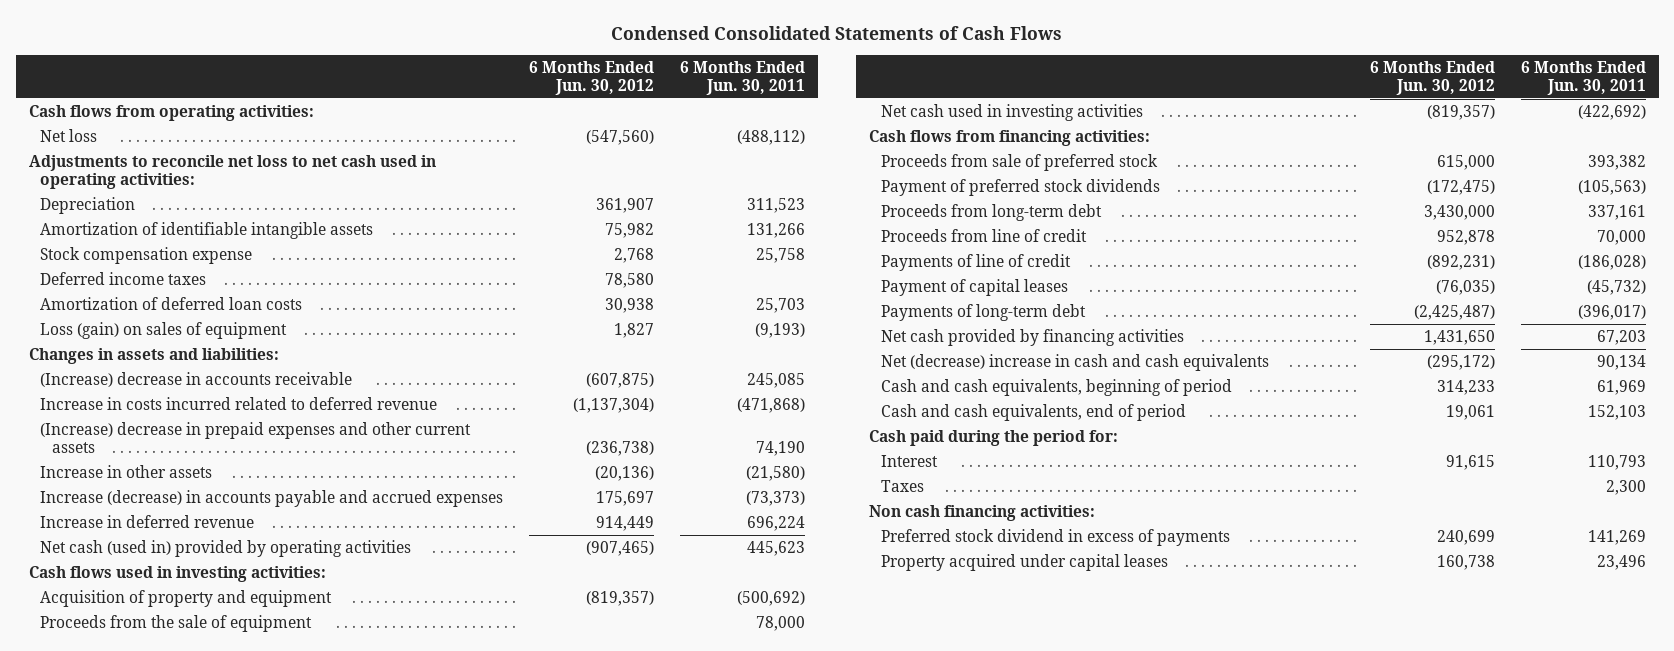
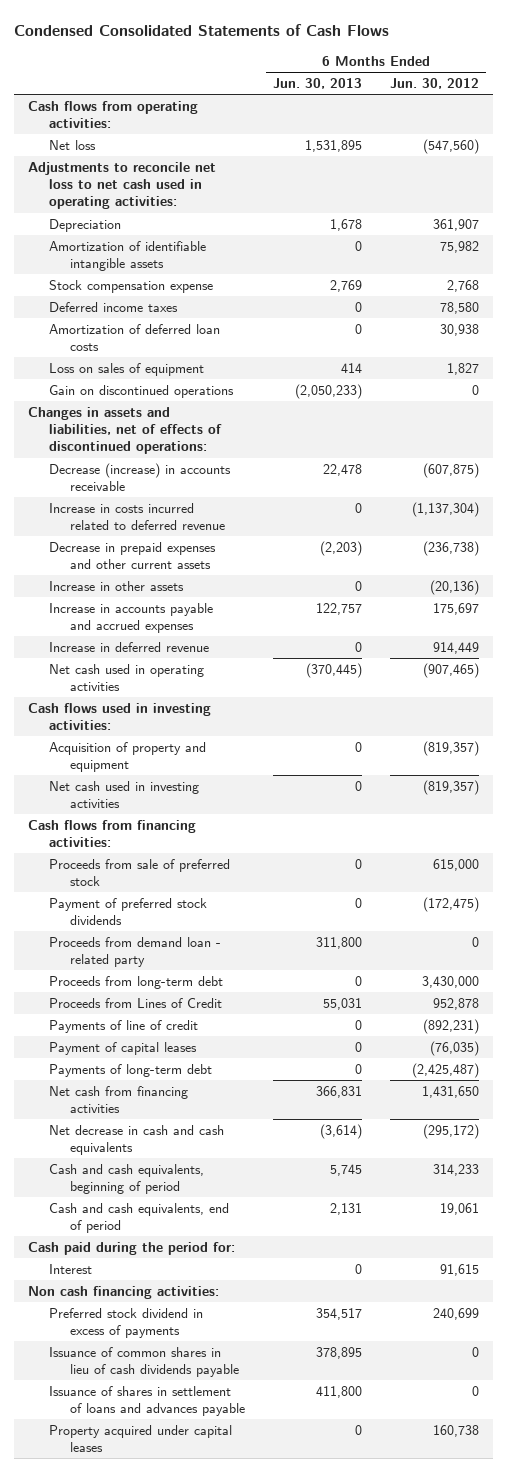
[679,61,805,95] 6 Months Ended Jun. 30, 2011 -> none
none -> [272,78,362,90] Jun. 30, 2013
[40,322,288,340] Loss (gain) on sales of equipment -> [48,363,204,377] Loss on sales of equipment
none -> [48,385,234,399] Gain on discontinued operations
[28,348,279,365] Changes in assets and liabilities: -> [28,407,222,455] Changes in assets and liabilities, net of effects of discontinued operations:
[40,372,353,388] (Increase) decrease in accounts receivable -> [48,463,231,492] Decrease (increase) in accounts receivable
[40,422,472,453] (Increase) decrease in prepaid expenses and other current assets -> [48,542,216,570] Decrease in prepaid expenses and other current assets
[40,490,504,508] Increase (decrease) in accounts payable and accrued expenses -> [48,603,213,634] Increase in accounts payable and accrued expenses
[40,540,412,558] Net cash (used in) provided by operating activities -> [48,664,204,692] Net cash used in operating activities
[40,615,313,633] Proceeds from the sale of equipment -> none
none -> [48,937,221,968] Proceeds from demand loan - related party
[880,229,1087,243] Proceeds from line of credit -> [48,998,222,1009] Proceeds from Lines of Credit
[880,329,1184,347] Net cash provided by financing activities -> [48,1086,188,1114] Net cash from financing activities
[880,354,1269,372] Net (decrease) increase in cash and cash equivalents -> [48,1125,224,1156] Net decrease in cash and cash equivalents
[880,480,924,493] Taxes -> none
none -> [48,1347,239,1378] Issuance of common shares in lieu of cash dividends payable
none -> [48,1386,245,1417] Issuance of shares in settlement of loans and advances payable

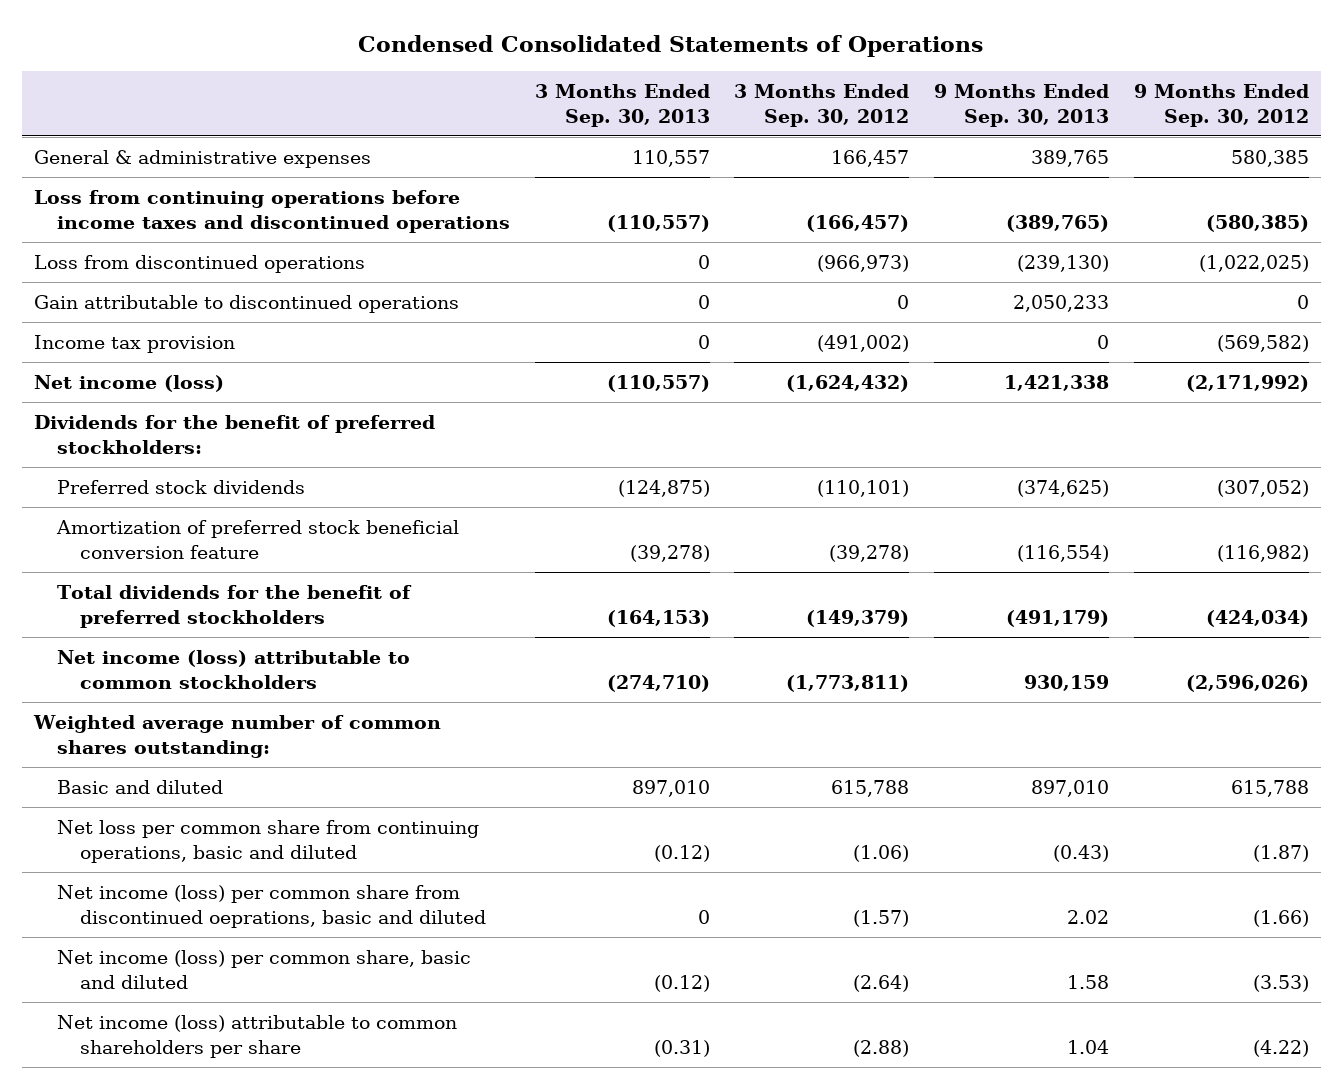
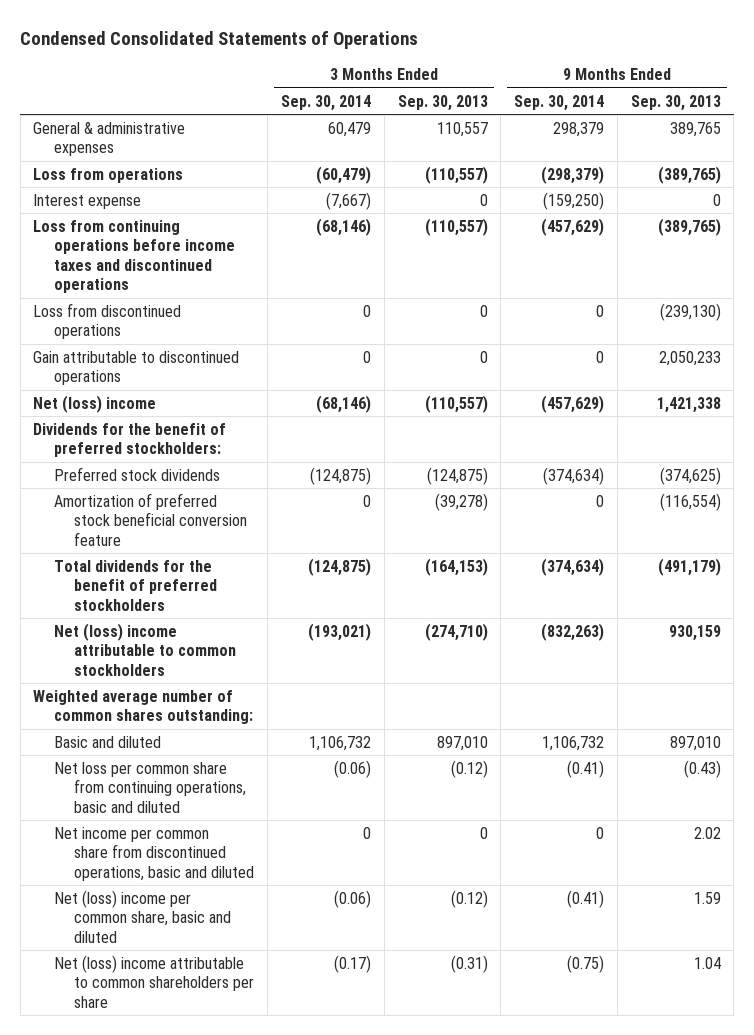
[734,84,910,128] 3 Months Ended Sep. 30, 2012 -> none
[1133,84,1309,128] 9 Months Ended Sep. 30, 2012 -> none
none -> [280,94,371,111] Sep. 30, 2014
none -> [514,94,605,111] Sep. 30, 2014
none -> [33,167,184,183] Loss from operations
none -> [33,193,142,209] Interest expense
[34,334,236,353] Income tax provision -> none
[34,374,225,392] Net income (loss) -> [33,394,157,413] Net (loss) income
[57,649,411,689] Net income (loss) attributable to common stockholders -> [53,622,237,676] Net (loss) income attributable to common stockholders
[57,884,487,928] Net income (loss) per common share from discontinued oeprations, basic and diluted -> [53,826,255,881] Net income per common share from discontinued operations, basic and diluted
[57,949,472,989] Net income (loss) per common share, basic and diluted -> [53,889,232,943] Net (loss) income per common share, basic and diluted
[1066,974,1109,989] 1.58 -> [693,891,721,904] 1.59
[57,1014,458,1058] Net income (loss) attributable to common shareholders per share -> [53,954,255,1008] Net (loss) income attributable to common shareholders per share

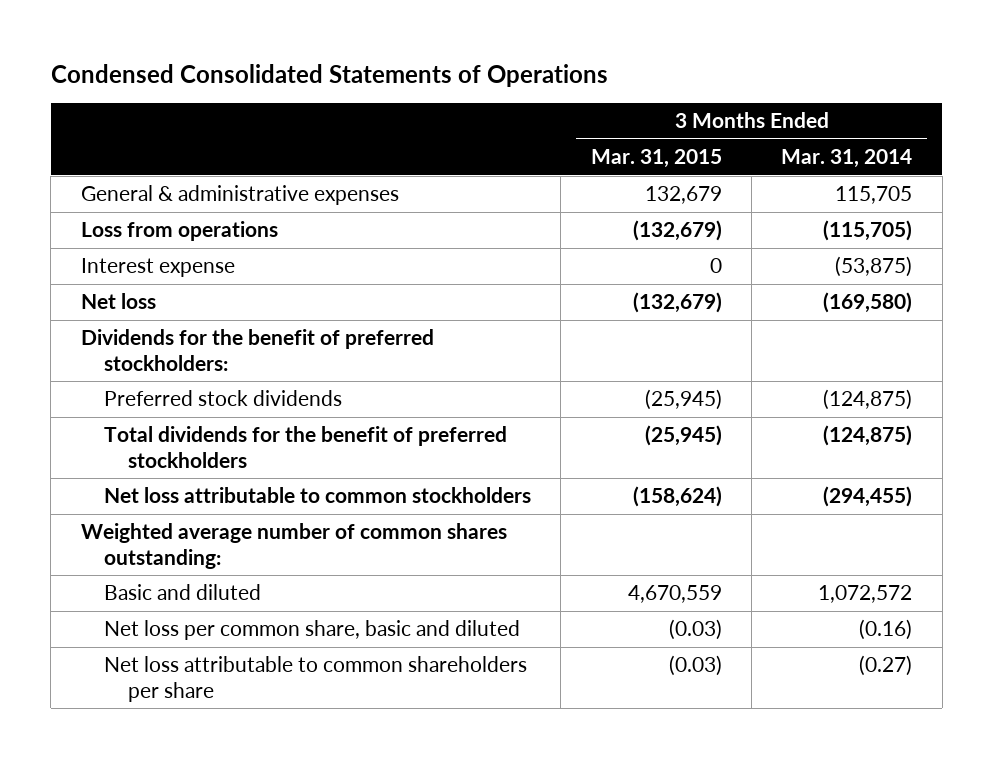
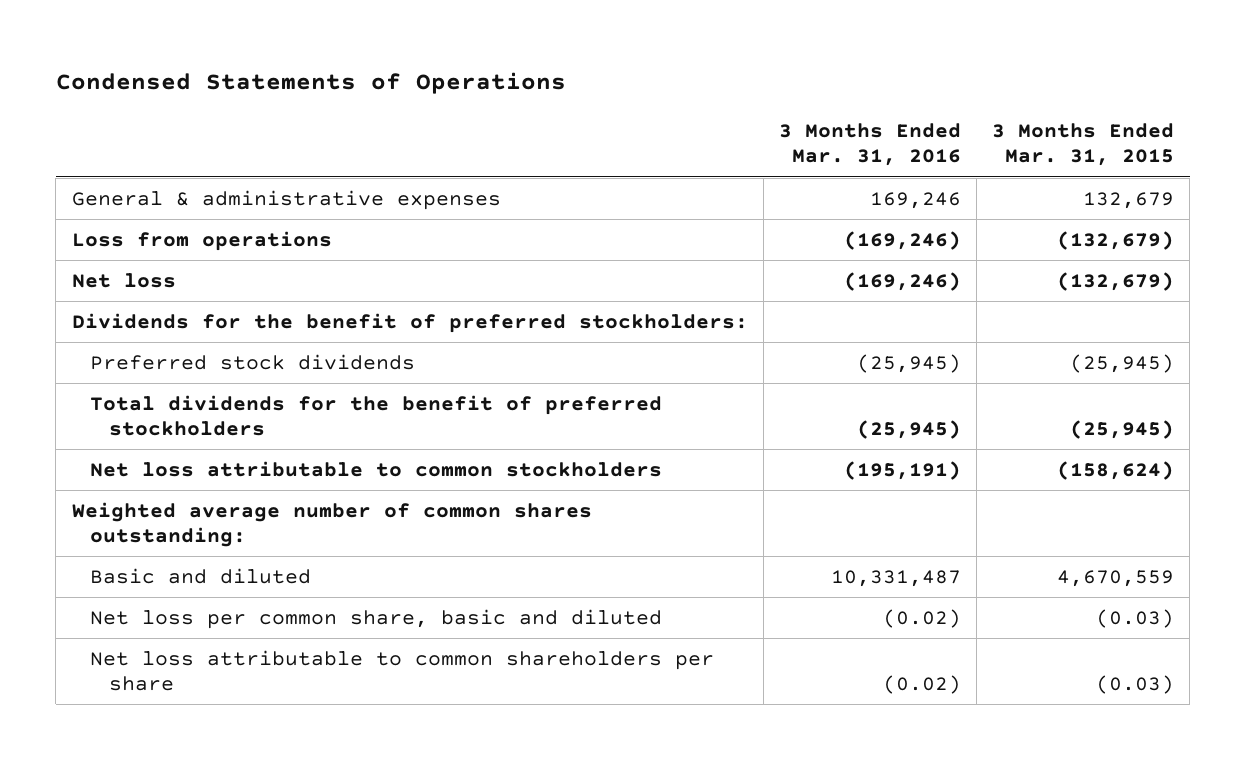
[50,63,608,87] Condensed Consolidated Statements of Operations -> [55,72,566,95] Condensed Statements of Operations
[781,149,913,169] Mar. 31, 2014 -> none
none -> [778,123,961,167] 3 Months Ended Mar. 31, 2016
[80,258,235,278] Interest expense -> none

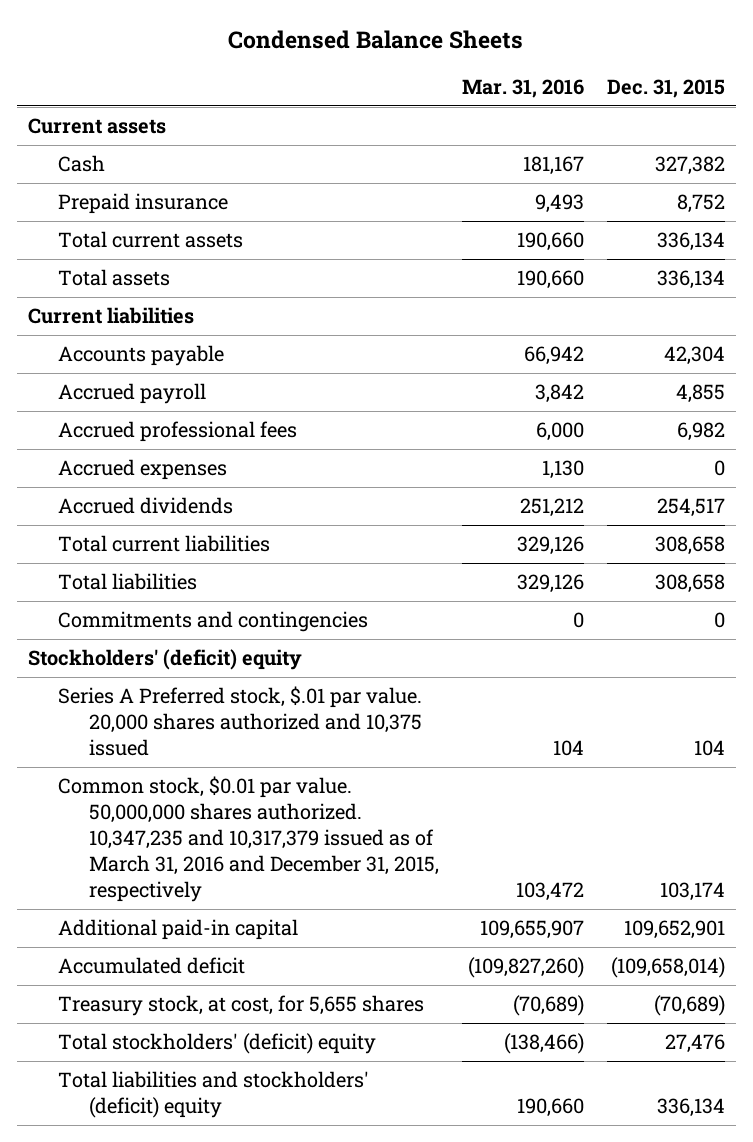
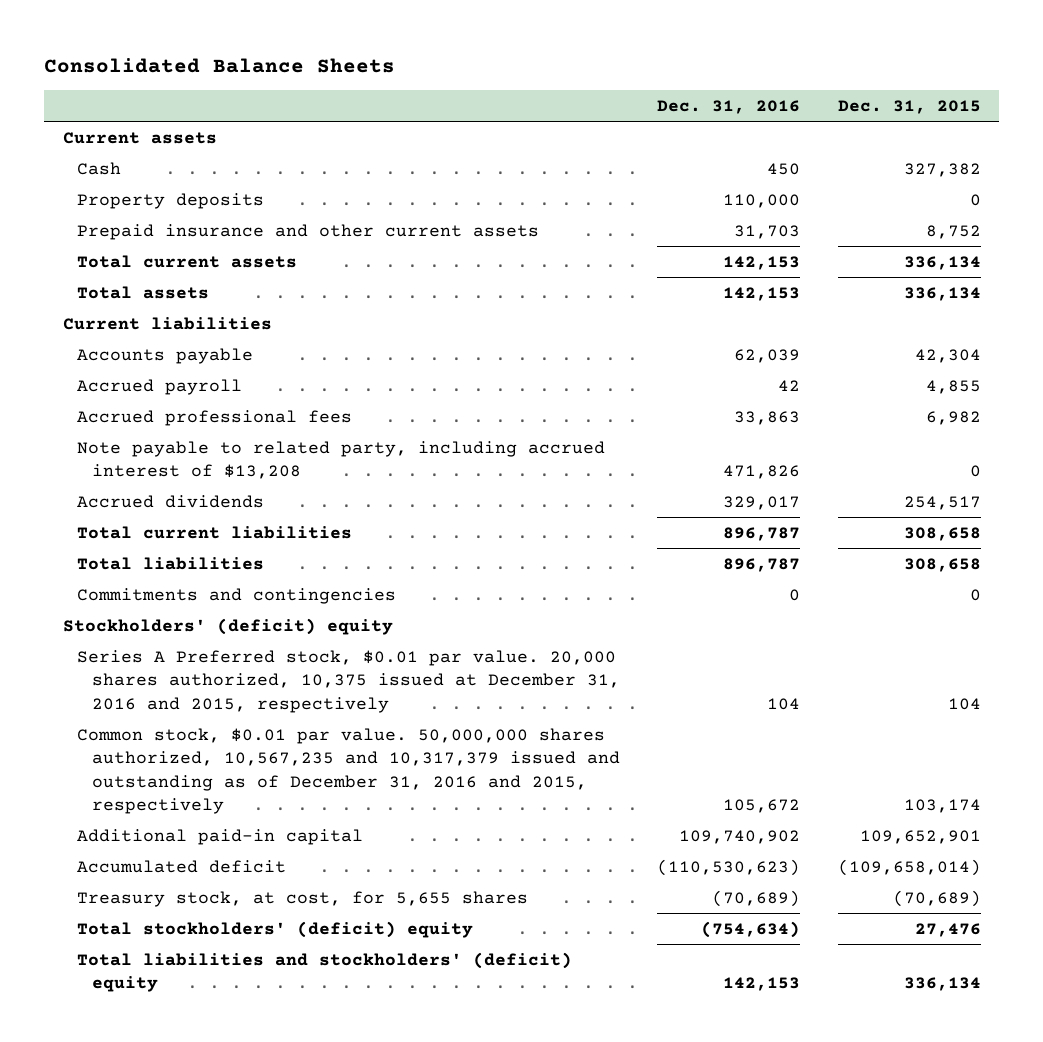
[228,30,524,50] Condensed Balance Sheets -> [43,58,395,74] Consolidated Balance Sheets
[461,79,584,99] Mar. 31, 2016 -> none
none -> [657,100,801,115] Dec. 31, 2016
none -> [77,192,265,209] Property deposits
[58,193,229,215] Prepaid insurance -> [77,223,540,240] Prepaid insurance and other current assets
[58,459,228,481] Accrued expenses -> none
none -> [77,440,606,480] Note payable to related party, including accrued interest of $13,208
[58,686,423,757] Series A Preferred stock, $.01 par value. 20,000 shares authorized and 10,375 issued -> [77,649,620,713] Series A Preferred stock, $0.01 par value. 20,000 shares authorized, 10,375 issued at December 31, 2016 and 2015, respectively
[58,776,439,902] Common stock, $0.01 par value. 50,000,000 shares authorized. 10,347,235 and 10,317,379 issued as of March 31, 2016 and December 31, 2015, respectively -> [77,727,620,815] Common stock, $0.01 par value. 50,000,000 shares authorized, 10,567,235 and 10,317,379 issued and outstanding as of December 31, 2016 and 2015, respectively

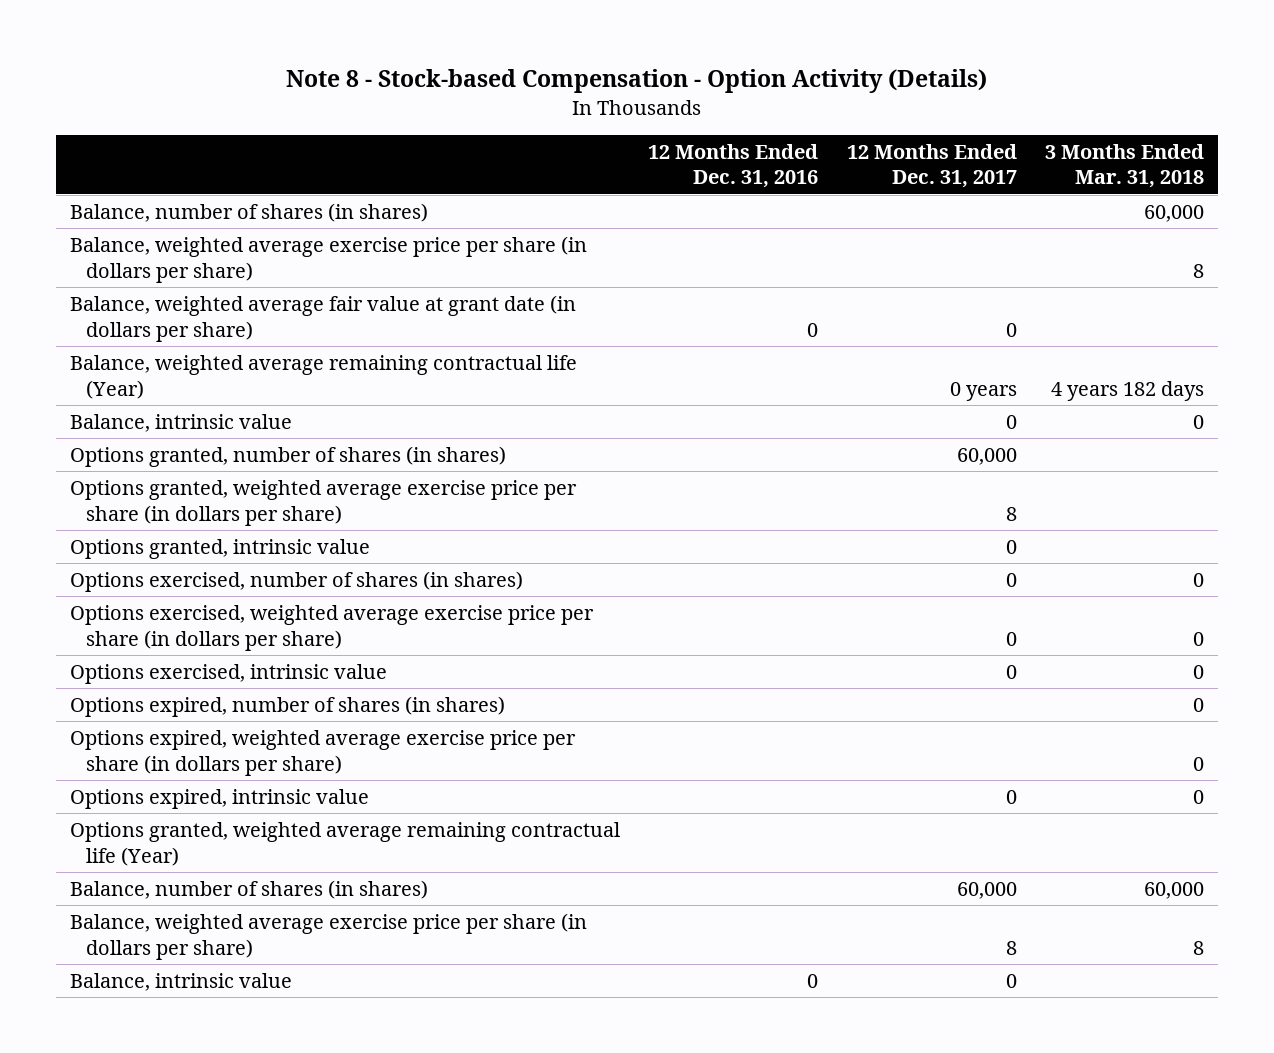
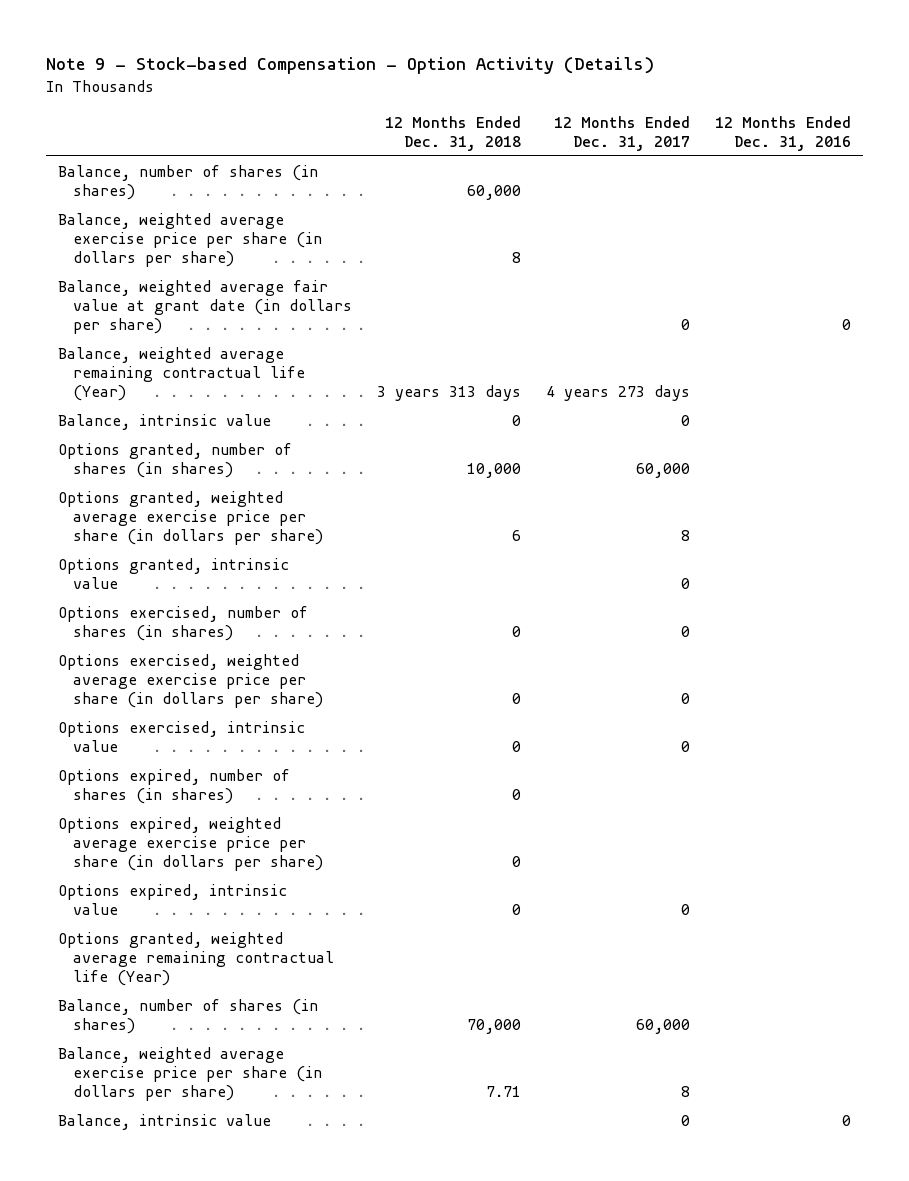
[286,69,988,94] Note 8 - Stock-based Compensation - Option Activity (Details) -> [45,57,654,75] Note 9 - Stock-based Compensation - Option Activity (Details)
[1044,143,1204,189] 3 Months Ended Mar. 31, 2018 -> none
none -> [385,115,522,151] 12 Months Ended Dec. 31, 2018
[949,381,1017,401] 0 years -> [545,385,690,402] 4 years 273 days

